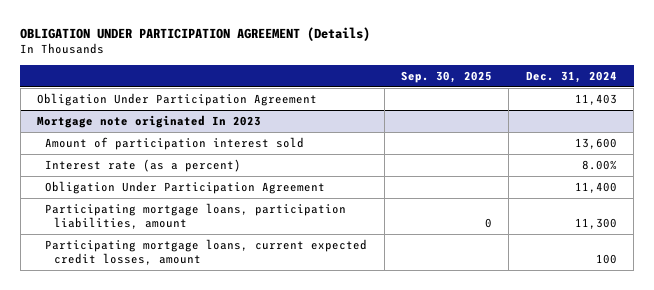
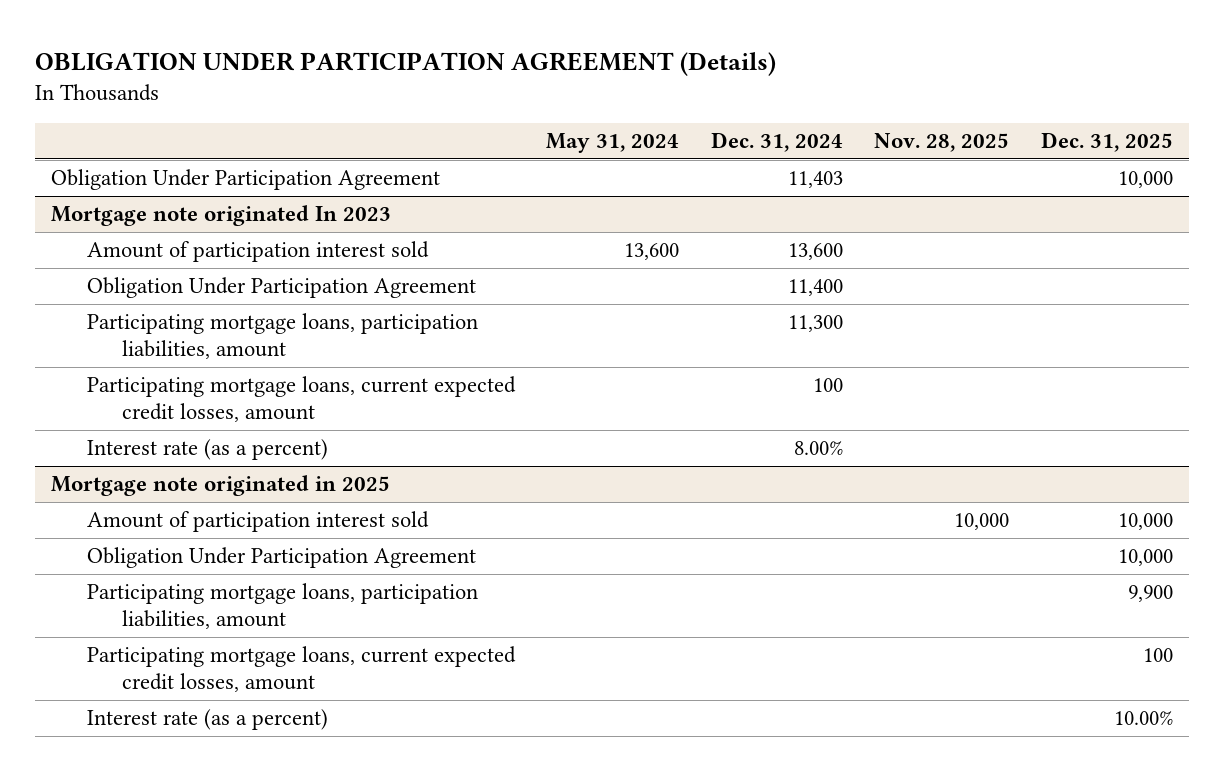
[401,70,493,83] Sep. 30, 2025 -> none
none -> [546,132,680,153] May 31, 2024
none -> [874,132,1010,152] Nov. 28, 2025
none -> [1040,131,1173,152] Dec. 31, 2025
[45,159,242,173] Interest rate (as a percent) -> [86,439,328,461] Interest rate (as a percent)
none -> [50,475,390,497] Mortgage note originated in 2025
none -> [86,511,429,533] Amount of participation interest sold
none -> [86,547,476,569] Obligation Under Participation Agreement
none -> [86,583,478,629] Participating mortgage loans, participation liabilities, amount
none -> [86,646,516,692] Participating mortgage loans, current expected credit losses, amount
none -> [86,709,328,731] Interest rate (as a percent)

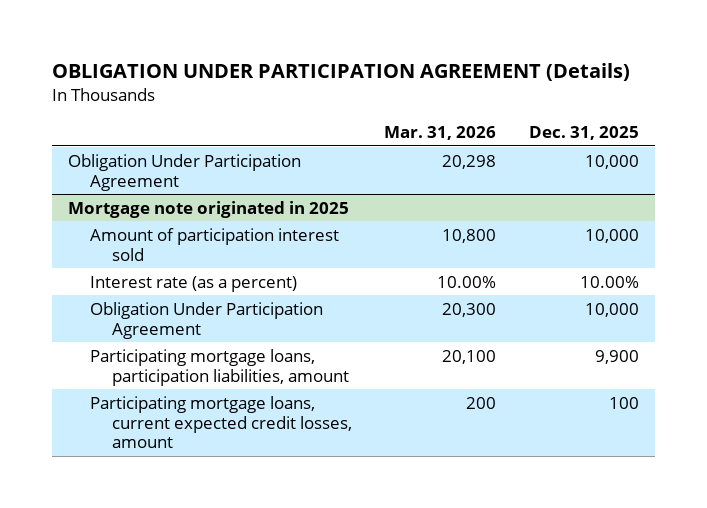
[546,132,680,153] May 31, 2024 -> none
[710,131,843,152] Dec. 31, 2024 -> none
[874,132,1010,152] Nov. 28, 2025 -> none
none -> [384,126,497,141] Mar. 31, 2026
[50,205,391,227] Mortgage note originated In 2023 -> none
[86,241,429,263] Amount of participation interest sold -> none
[86,277,476,299] Obligation Under Participation Agreement -> none
[86,313,478,359] Participating mortgage loans, participation liabilities, amount -> none
[86,376,516,422] Participating mortgage loans, current expected credit losses, amount -> none
[86,439,328,461] Interest rate (as a percent) -> none
[86,709,328,731] Interest rate (as a percent) -> [90,275,298,292] Interest rate (as a percent)

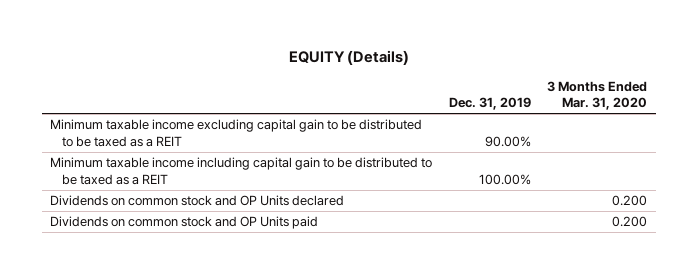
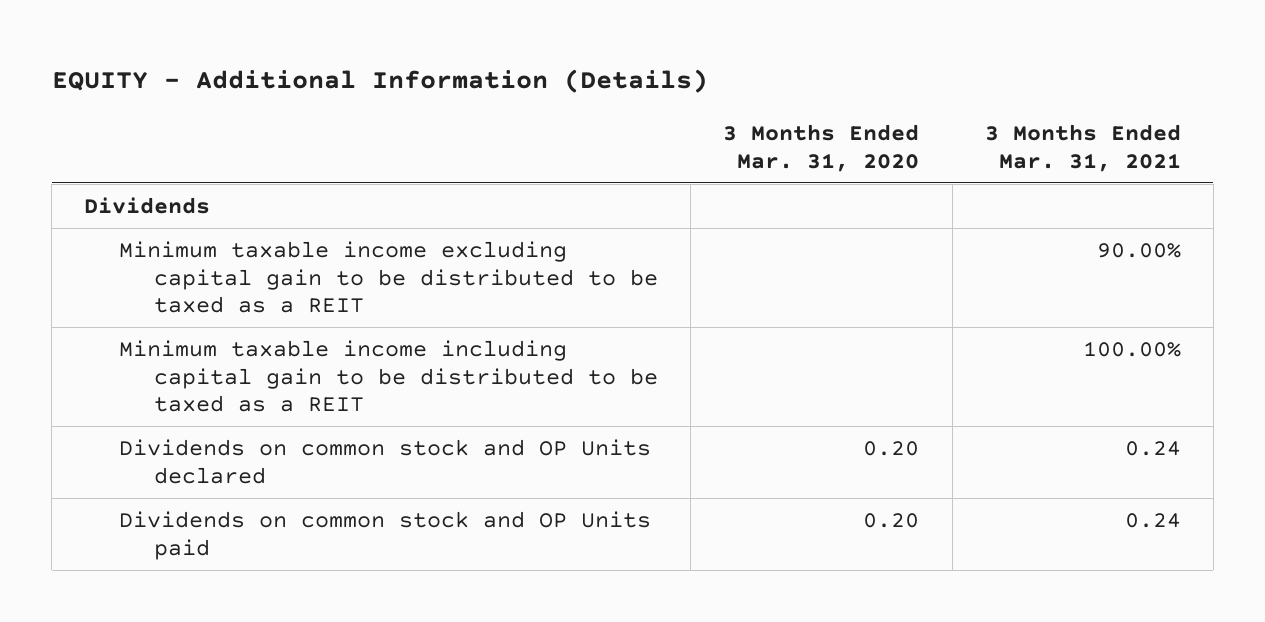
[288,50,409,66] EQUITY (Details) -> [51,68,708,93] EQUITY - Additional Information (Details)
[448,97,531,111] Dec. 31, 2019 -> none
none -> [984,124,1181,172] 3 Months Ended Mar. 31, 2021
none -> [84,196,211,214] Dividends
[612,195,648,207] 0.200 -> [863,440,920,456] 0.20
[612,216,648,228] 0.200 -> [863,512,920,528] 0.20

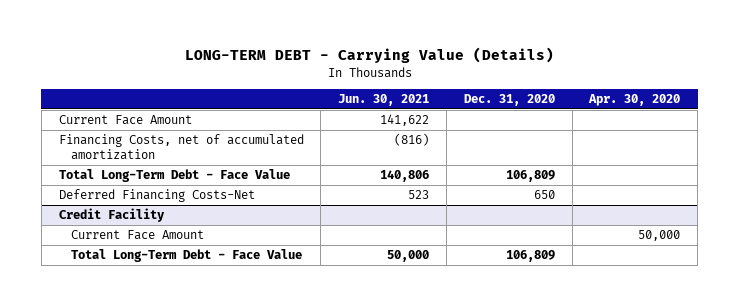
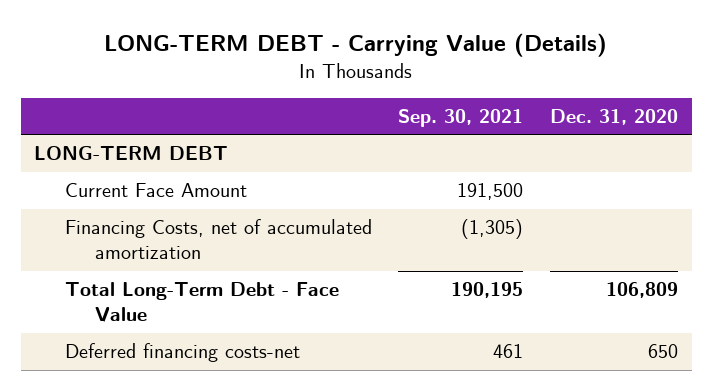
[338,94,430,107] Jun. 30, 2021 -> none
[588,94,681,107] Apr. 30, 2020 -> none
none -> [398,108,524,127] Sep. 30, 2021
none -> [34,146,229,161] LONG-TERM DEBT
[58,208,165,223] Credit Facility -> none
[71,230,205,241] Current Face Amount -> none
[71,249,303,263] Total Long-Term Debt - Face Value -> none
[58,189,255,203] Deferred Financing Costs-Net -> [64,343,300,363] Deferred financing costs-net

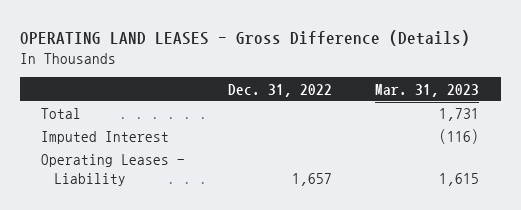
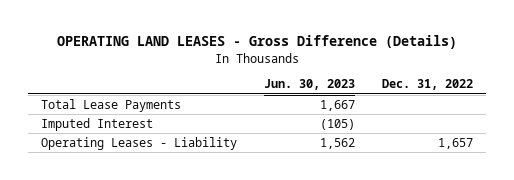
[375,83,480,97] Mar. 31, 2023 -> none
none -> [264,79,356,91] Jun. 30, 2023
[41,108,82,120] Total -> [41,99,182,113] Total Lease Payments

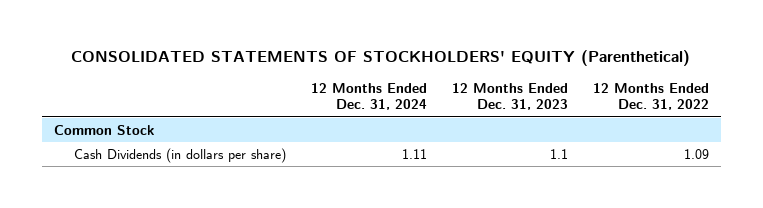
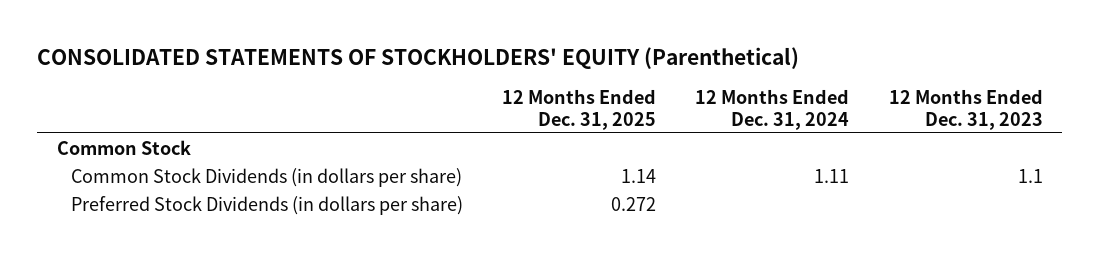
[592,82,709,111] 12 Months Ended Dec. 31, 2022 -> none
none -> [502,88,657,130] 12 Months Ended Dec. 31, 2025
[74,147,287,163] Cash Dividends (in dollars per share) -> [70,167,462,187] Common Stock Dividends (in dollars per share)
none -> [70,195,463,215] Preferred Stock Dividends (in dollars per share)

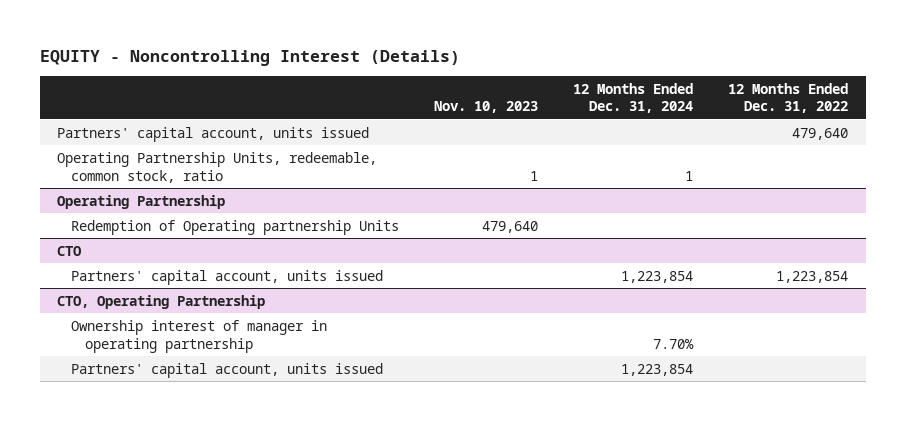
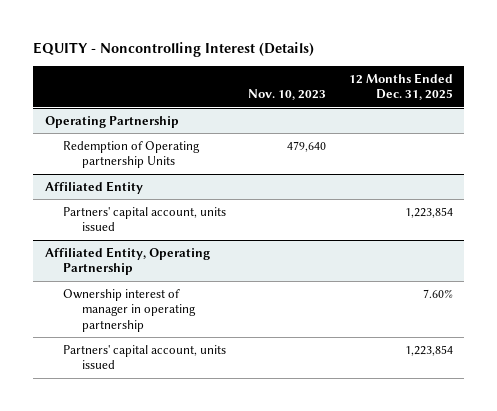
[573,82,694,114] 12 Months Ended Dec. 31, 2024 -> none
[728,82,849,114] 12 Months Ended Dec. 31, 2022 -> none
none -> [348,72,453,101] 12 Months Ended Dec. 31, 2025
[57,126,370,142] Partners' capital account, units issued -> none
[57,151,378,183] Operating Partnership Units, redeemable, common stock, ratio -> none
[57,245,82,256] CTO -> [44,180,143,194] Affiliated Entity
[57,294,266,309] CTO, Operating Partnership -> none
[71,319,328,353] Ownership interest of manager in operating partnership -> none
[71,362,384,378] Partners' capital account, units issued -> none
none -> [44,246,210,276] Affiliated Entity, Operating Partnership
none -> [63,288,196,333] Ownership interest of manager in operating partnership
none -> [63,344,227,370] Partners' capital account, units issued

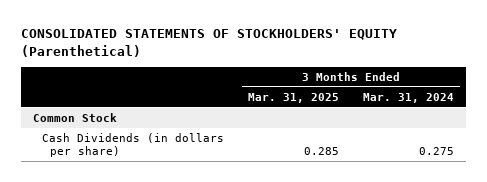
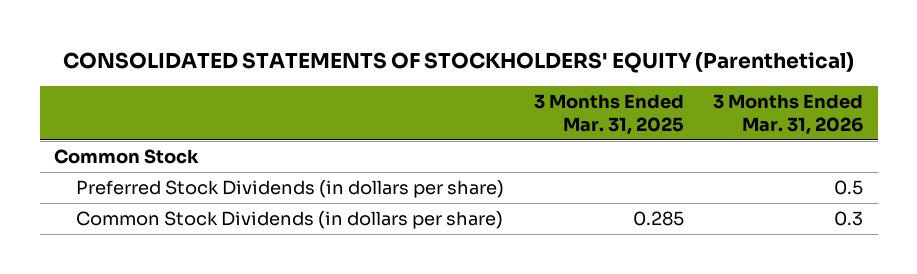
[362,92,454,103] Mar. 31, 2024 -> none
none -> [713,93,864,135] 3 Months Ended Mar. 31, 2026
none -> [76,180,505,199] Preferred Stock Dividends (in dollars per share)
[41,133,224,158] Cash Dividends (in dollars per share) -> [76,211,504,230] Common Stock Dividends (in dollars per share)

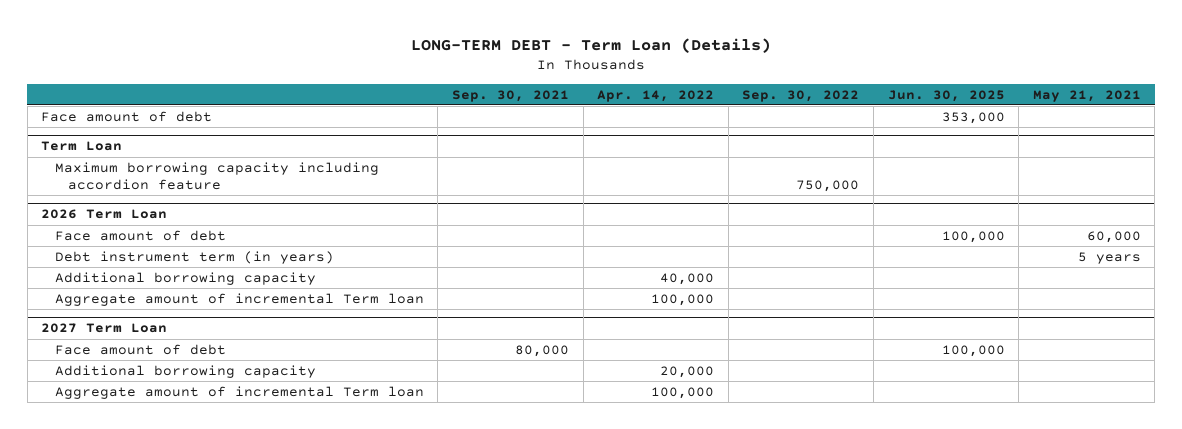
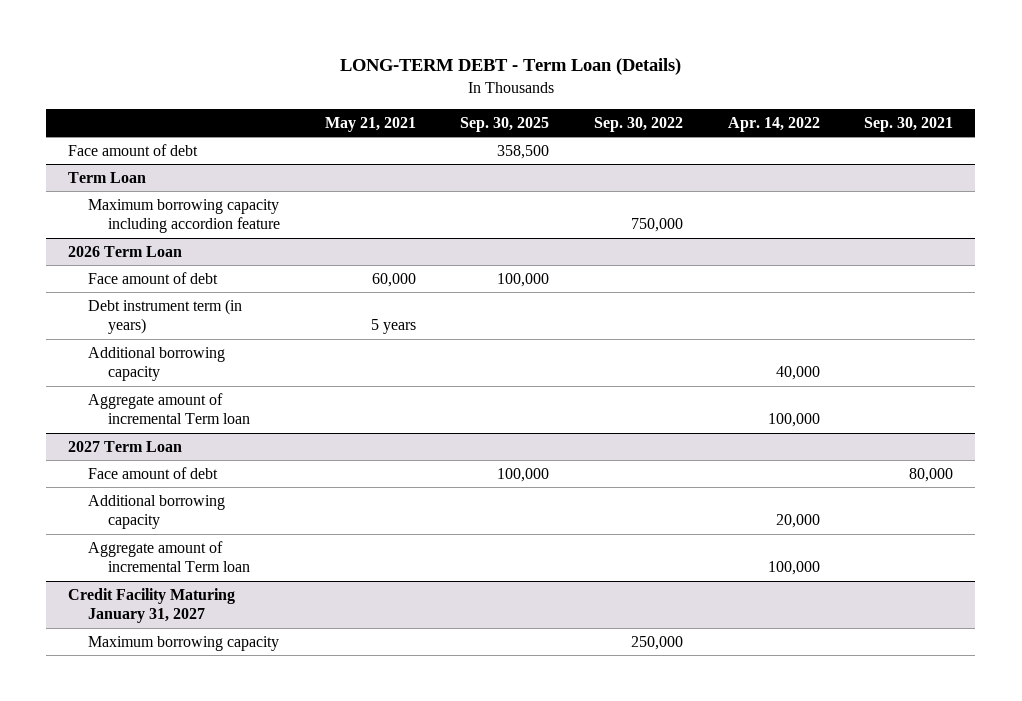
[887,89,1005,102] Jun. 30, 2025 -> none
none -> [460,116,550,132] Sep. 30, 2025
none -> [68,587,236,624] Credit Facility Maturing January 31, 2027
none -> [88,635,280,651] Maximum borrowing capacity

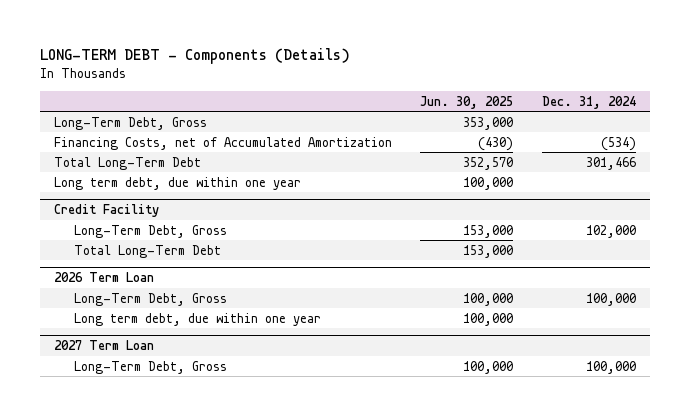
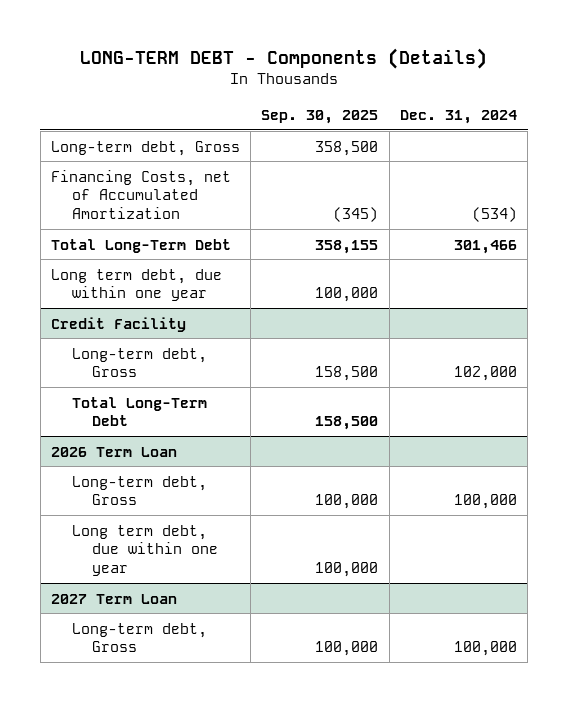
[420,95,514,109] Jun. 30, 2025 -> none
none -> [261,109,379,124] Sep. 30, 2025
[54,116,208,130] Long-Term Debt, Gross -> [50,140,240,156] Long-term debt, Gross
[73,224,227,238] Long-Term Debt, Gross -> [71,347,207,378] Long-term debt, Gross
[73,292,227,306] Long-Term Debt, Gross -> [71,475,207,506] Long-term debt, Gross
[73,360,227,374] Long-Term Debt, Gross -> [71,622,207,653] Long-term debt, Gross

